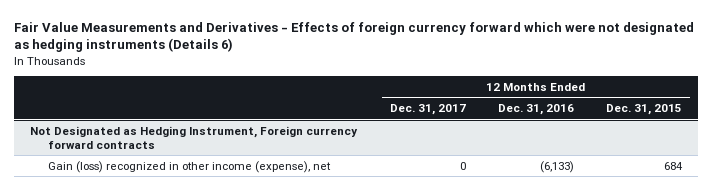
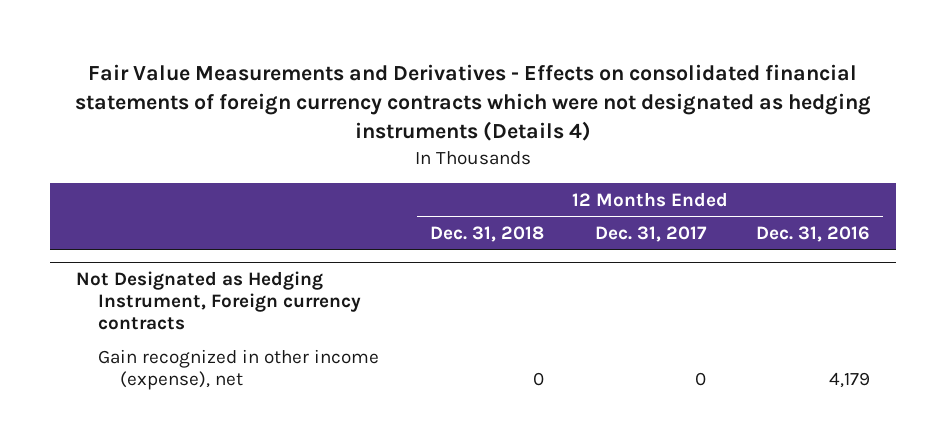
[14,21,695,53] Fair Value Measurements and Derivatives - Effects of foreign currency forward which were not designated as hedging instruments (Details 6) -> [75,63,872,142] Fair Value Measurements and Derivatives - Effects on consolidated financial statements of foreign currency contracts which were not designated as hedging instruments (Details 4)
[606,104,683,116] Dec. 31, 2015 -> none
none -> [429,226,544,243] Dec. 31, 2018
[30,125,359,149] Not Designated as Hedging Instrument, Foreign currency forward contracts -> [75,270,361,331] Not Designated as Hedging Instrument, Foreign currency contracts
[48,160,332,173] Gain (loss) recognized in other income (expense), net -> [97,348,379,390] Gain recognized in other income (expense), net
[539,160,574,173] (6,133) -> [829,371,871,388] 4,179

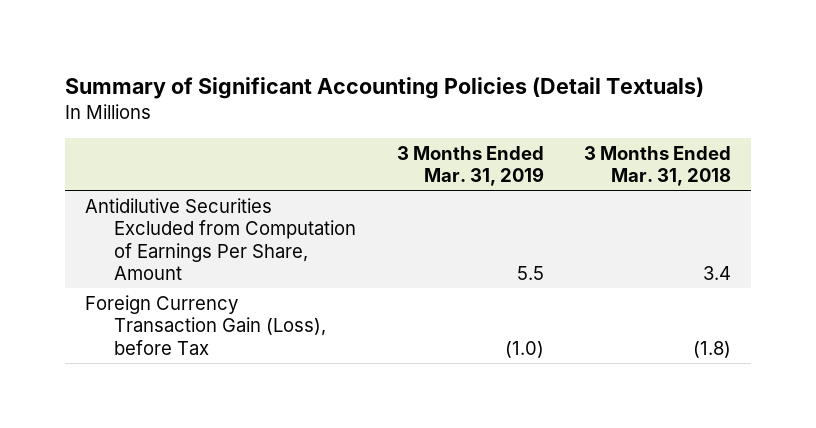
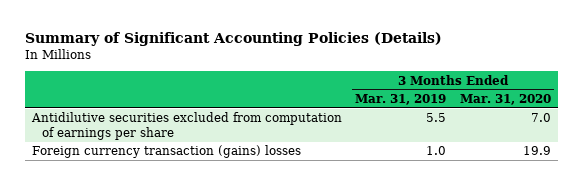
[65,77,705,100] Summary of Significant Accounting Policies (Detail Textuals) -> [25,32,443,47] Summary of Significant Accounting Policies (Details)
[583,145,731,187] 3 Months Ended Mar. 31, 2018 -> none
none -> [459,93,551,105] Mar. 31, 2020
[85,197,357,281] Antidilutive Securities Excluded from Computation of Earnings Per Share, Amount -> [30,112,342,140] Antidilutive securities excluded from computation of earnings per share
[85,294,327,355] Foreign Currency Transaction Gain (Loss), before Tax -> [31,145,301,159] Foreign currency transaction (gains) losses
[504,340,544,358] (1.0) -> [426,146,447,156] 1.0

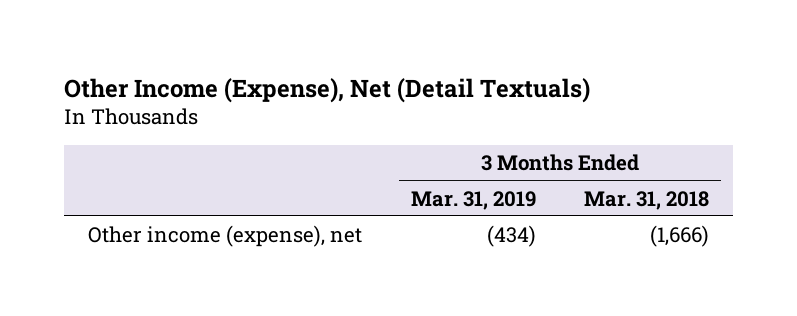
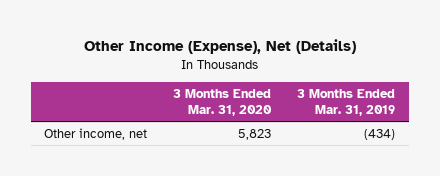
[64,77,591,103] Other Income (Expense), Net (Detail Textuals) -> [83,39,356,55] Other Income (Expense), Net (Details)
[583,190,709,210] Mar. 31, 2018 -> none
none -> [173,88,273,117] 3 Months Ended Mar. 31, 2020
[88,225,363,248] Other income (expense), net -> [44,127,148,140] Other income, net

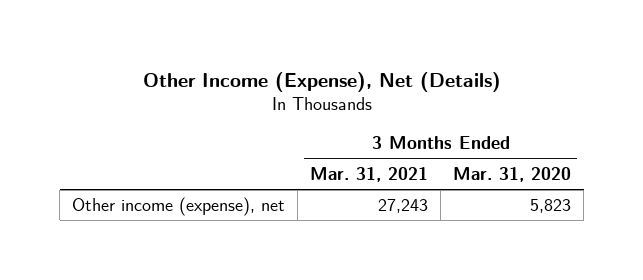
[297,88,396,117] 3 Months Ended Mar. 31, 2019 -> none
none -> [310,166,429,182] Mar. 31, 2021
[44,127,148,140] Other income, net -> [72,197,286,217] Other income (expense), net

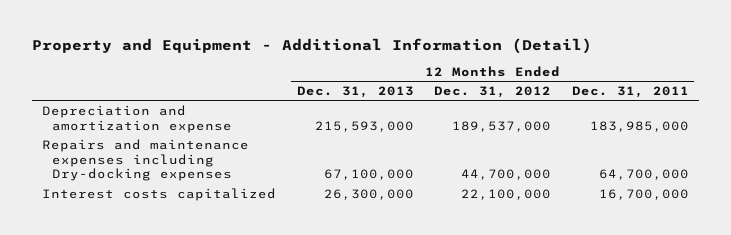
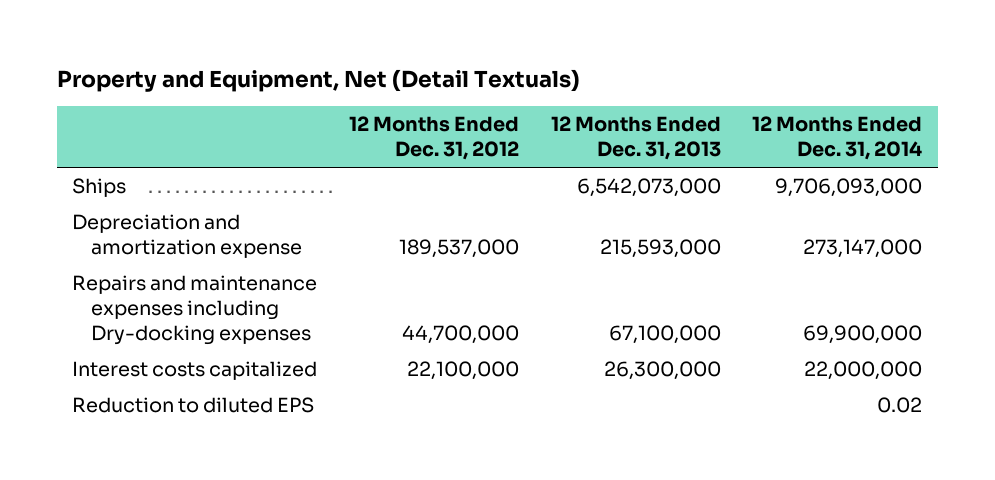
[31,38,592,55] Property and Equipment - Additional Information (Detail) -> [56,68,580,92] Property and Equipment, Net (Detail Textuals)
[571,86,689,99] Dec. 31, 2011 -> none
none -> [752,116,923,160] 12 Months Ended Dec. 31, 2014
none -> [72,178,127,198] Ships
none -> [72,397,315,414] Reduction to diluted EPS

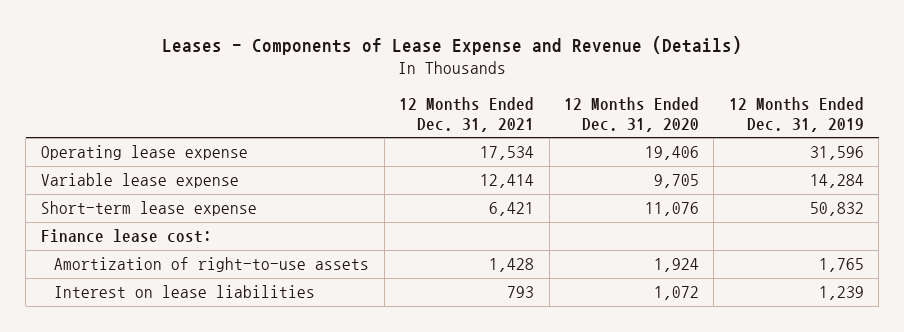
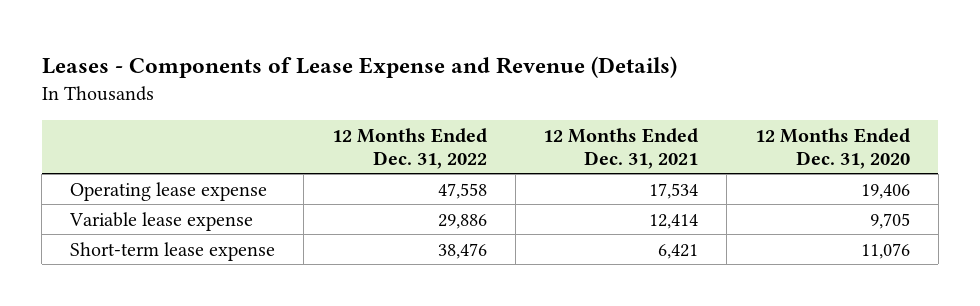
[728,96,864,132] 12 Months Ended Dec. 31, 2019 -> none
none -> [331,127,487,169] 12 Months Ended Dec. 31, 2022
[40,229,212,244] Finance lease cost: -> none
[54,257,370,273] Amortization of right-to-use assets -> none
[54,285,316,299] Interest on lease liabilities -> none

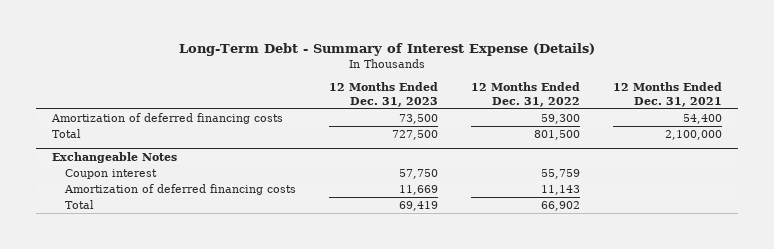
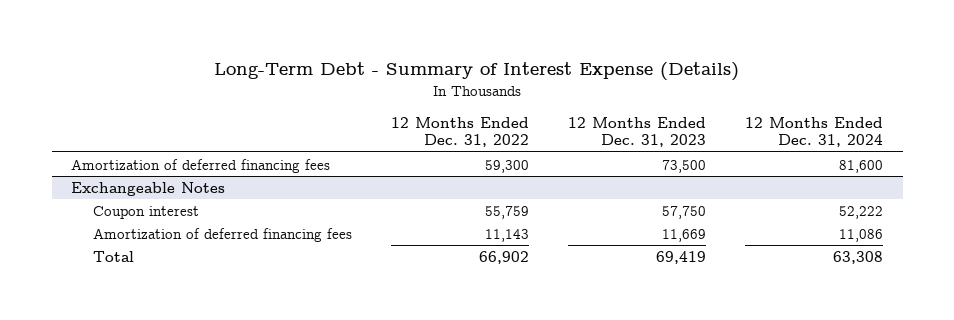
[612,82,722,107] 12 Months Ended Dec. 31, 2021 -> none
none -> [745,116,884,148] 12 Months Ended Dec. 31, 2024
[52,129,82,139] Total -> none
[51,113,284,125] Amortization of deferred financing costs -> [71,158,331,173] Amortization of deferred financing fees
[64,184,297,196] Amortization of deferred financing costs -> [92,227,352,242] Amortization of deferred financing fees

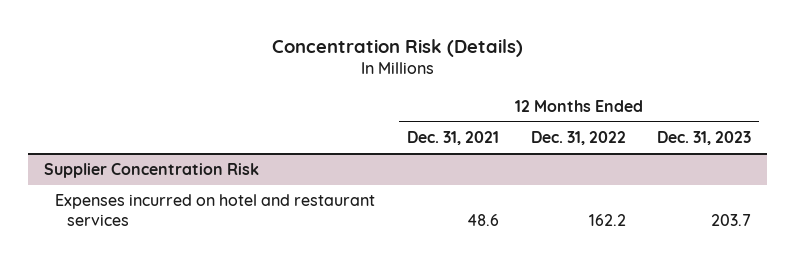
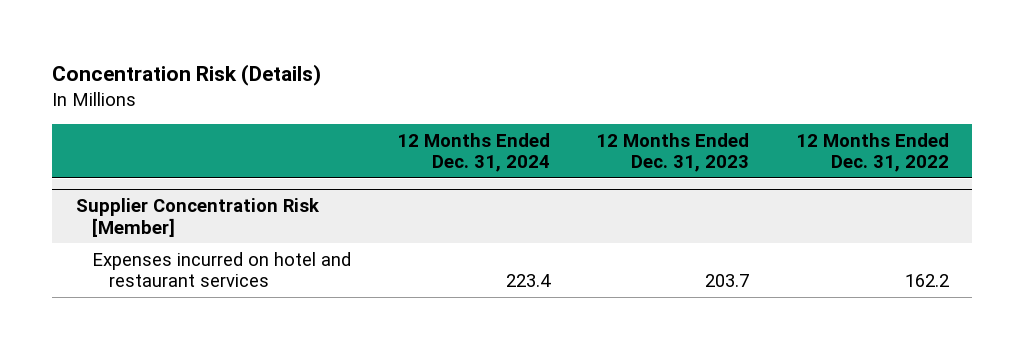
[407,131,500,146] Dec. 31, 2021 -> none
none -> [397,132,551,172] 12 Months Ended Dec. 31, 2024
[43,163,259,179] Supplier Concentration Risk -> [75,198,320,237] Supplier Concentration Risk [Member]

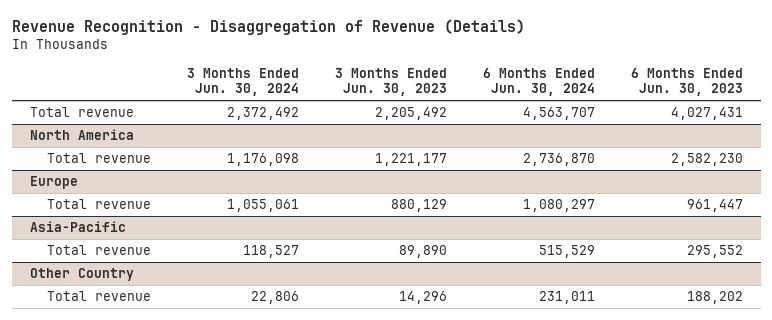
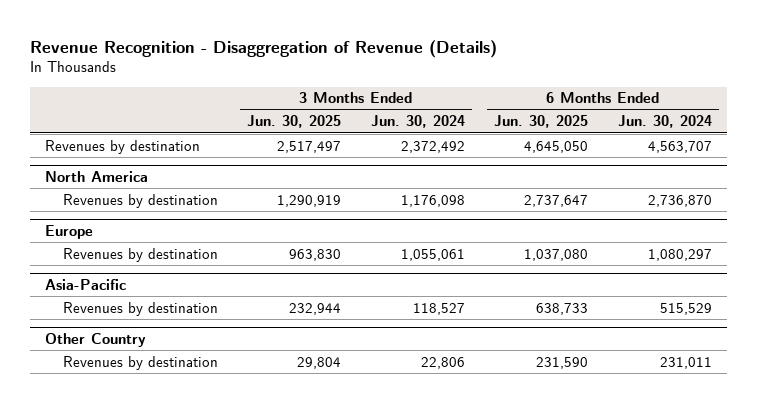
[335,68,448,97] 3 Months Ended Jun. 30, 2023 -> none
[630,68,743,97] 6 Months Ended Jun. 30, 2023 -> none
none -> [247,115,342,129] Jun. 30, 2025
none -> [494,115,589,129] Jun. 30, 2025
[29,107,134,118] Total revenue -> [44,139,200,154] Revenues by destination
[47,153,152,164] Total revenue -> [62,193,218,208] Revenues by destination
[47,199,152,210] Total revenue -> [62,247,218,262] Revenues by destination
[47,245,152,256] Total revenue -> [62,301,218,316] Revenues by destination
[47,291,152,302] Total revenue -> [62,355,218,370] Revenues by destination

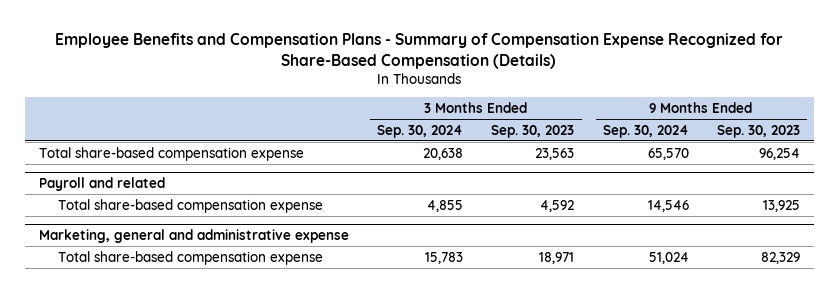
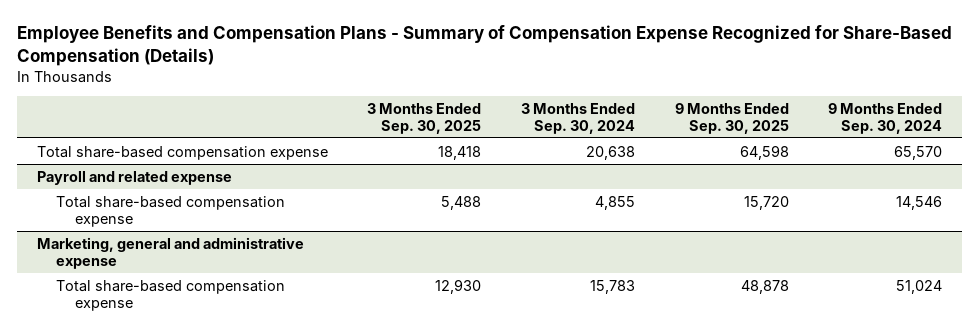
[491,124,575,138] Sep. 30, 2023 -> none
[717,124,801,138] Sep. 30, 2023 -> none
none -> [367,102,482,134] 3 Months Ended Sep. 30, 2025
none -> [674,102,789,134] 9 Months Ended Sep. 30, 2025
[38,176,165,191] Payroll and related -> [36,170,232,185] Payroll and related expense

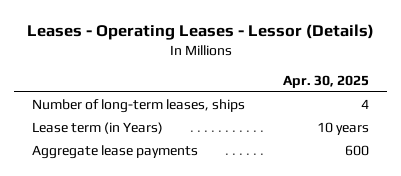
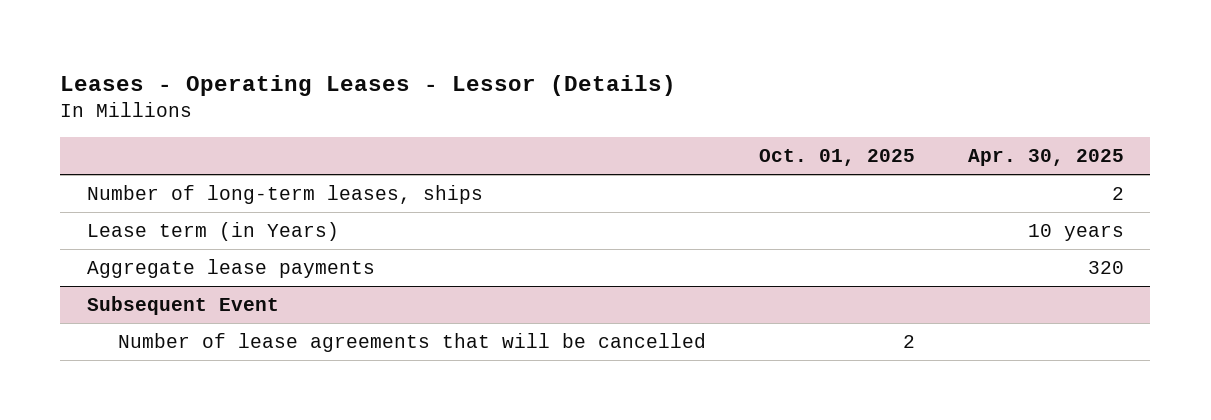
none -> [758,149,915,167] Oct. 01, 2025
[360,98,369,109] 4 -> [1111,187,1124,201] 2
[344,144,369,156] 600 -> [1087,261,1124,275] 320
none -> [86,296,279,316] Subsequent Event
none -> [118,333,707,353] Number of lease agreements that will be cancelled

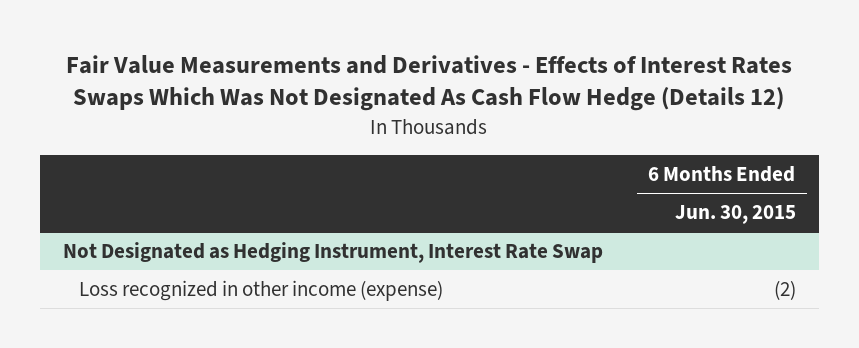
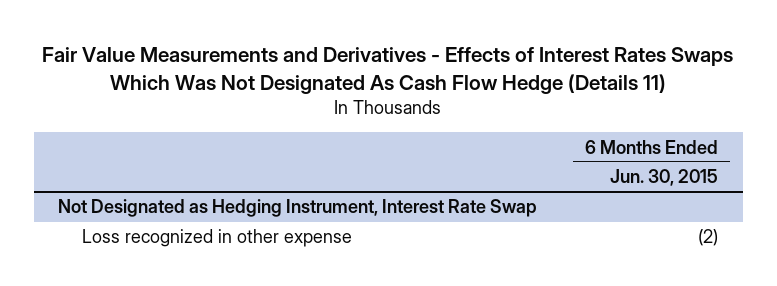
[66,54,793,112] Fair Value Measurements and Derivatives - Effects of Interest Rates Swaps Which Was Not Designated As Cash Flow Hedge (Details 12) -> [42,46,734,94] Fair Value Measurements and Derivatives - Effects of Interest Rates Swaps Which Was Not Designated As Cash Flow Hedge (Details 11)
[79,280,444,302] Loss recognized in other income (expense) -> [81,229,352,248] Loss recognized in other expense

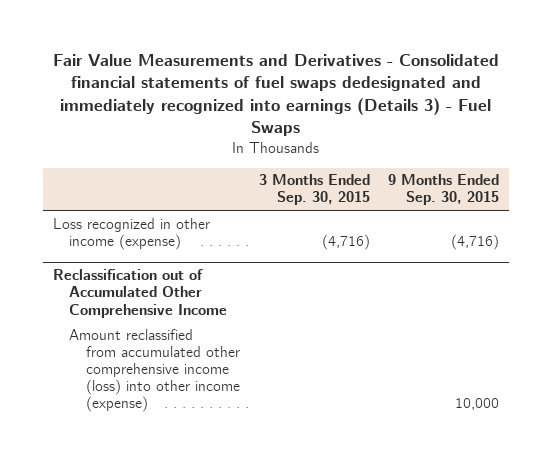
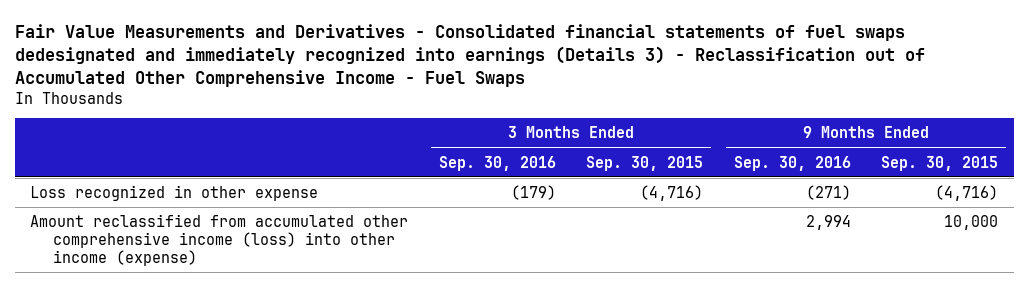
[53,53,500,137] Fair Value Measurements and Derivatives - Consolidated financial statements of fuel swaps dedesignated and immediately recognized into earnings (Details 3) - Fuel Swaps -> [14,23,925,87] Fair Value Measurements and Derivatives - Consolidated financial statements of fuel swaps dedesignated and immediately recognized into earnings (Details 3) - Reclassification out of Accumulated Other Comprehensive Income - Fuel Swaps
none -> [438,155,556,171] Sep. 30, 2016
none -> [733,155,851,171] Sep. 30, 2016
[52,269,228,318] Reclassification out of Accumulated Other Comprehensive Income -> none
[52,217,210,250] Loss recognized in other income (expense) -> [29,184,318,201] Loss recognized in other expense

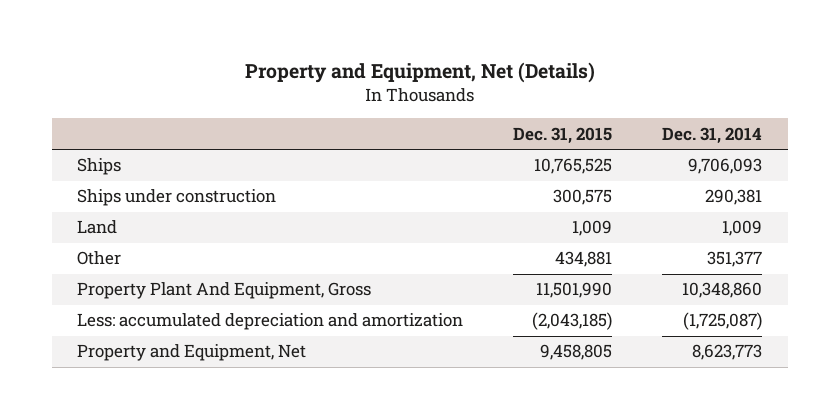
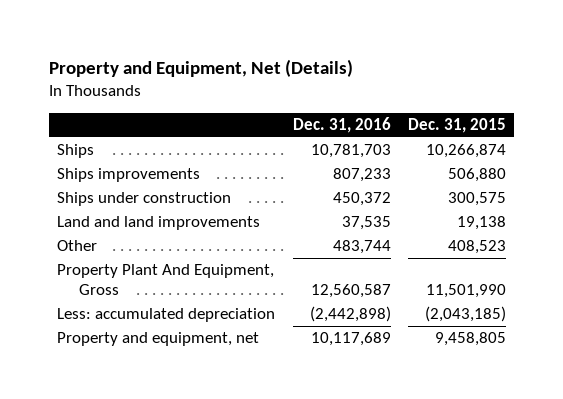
[662,126,763,144] Dec. 31, 2014 -> none
none -> [292,117,391,134] Dec. 31, 2016
[534,158,613,175] 10,765,525 -> [425,144,506,159] 10,266,874
none -> [57,168,201,183] Ships improvements
[76,220,117,235] Land -> [57,216,261,231] Land and land improvements
[572,220,613,237] 1,009 -> [456,216,506,231] 19,138
[555,251,613,268] 434,881 -> [447,240,506,255] 408,523
[76,313,463,331] Less: accumulated depreciation and amortization -> [57,308,276,323] Less: accumulated depreciation
[76,344,306,362] Property and Equipment, Net -> [57,332,260,347] Property and equipment, net

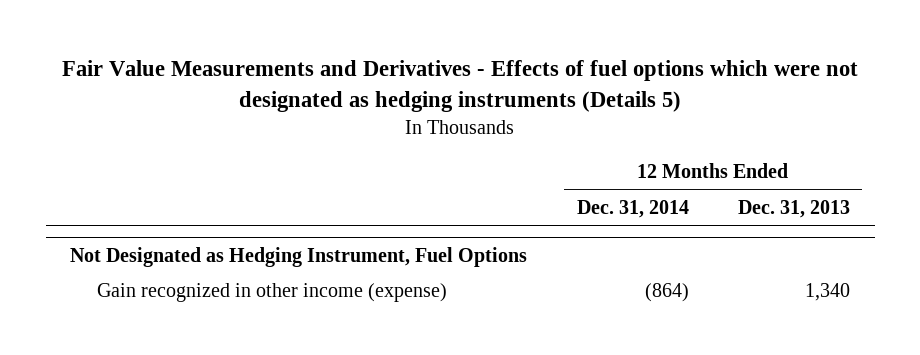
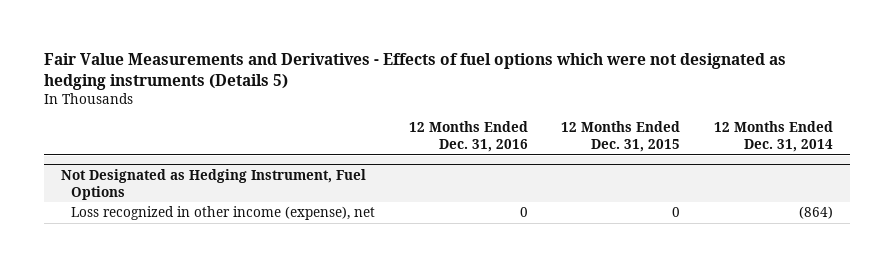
[737,199,850,218] Dec. 31, 2013 -> none
none -> [408,121,528,153] 12 Months Ended Dec. 31, 2016
none -> [561,121,681,153] 12 Months Ended Dec. 31, 2015
[96,283,447,303] Gain recognized in other income (expense) -> [71,206,376,221] Loss recognized in other income (expense), net

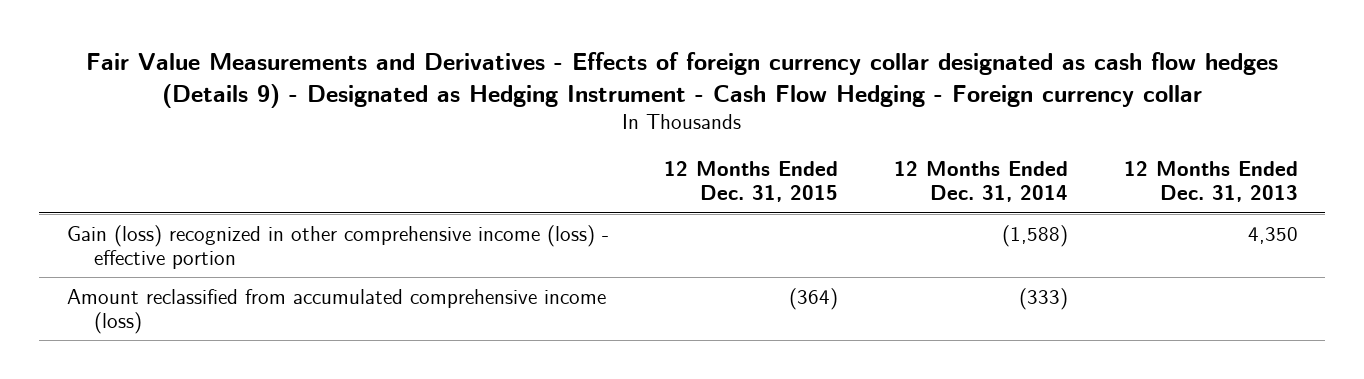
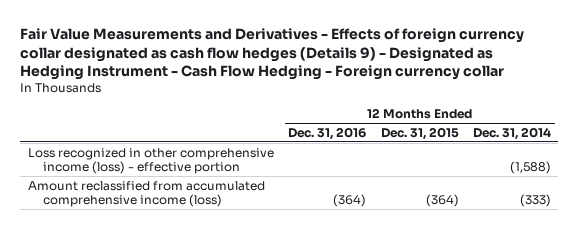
[1123,161,1298,203] 12 Months Ended Dec. 31, 2013 -> none
none -> [288,126,367,140] Dec. 31, 2016
[66,224,609,269] Gain (loss) recognized in other comprehensive income (loss) - effective portion -> [27,147,274,175] Loss recognized in other comprehensive income (loss) - effective portion

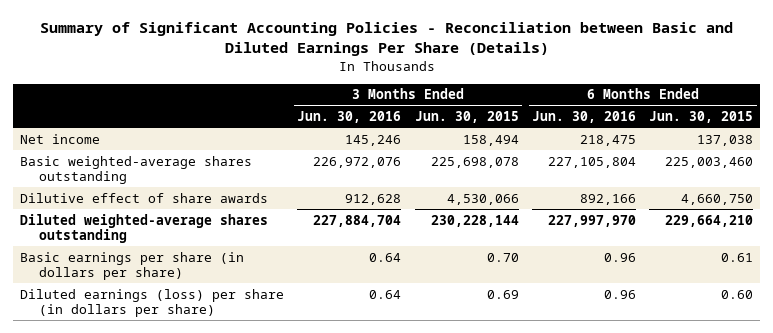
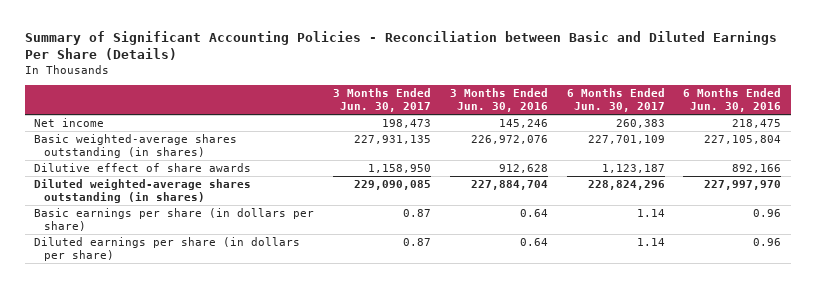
[414,111,519,124] Jun. 30, 2015 -> none
[649,111,754,124] Jun. 30, 2015 -> none
none -> [333,88,432,113] 3 Months Ended Jun. 30, 2017
none -> [566,88,665,113] 6 Months Ended Jun. 30, 2017
[20,155,253,184] Basic weighted-average shares outstanding -> [34,134,238,159] Basic weighted-average shares outstanding (in shares)
[20,213,269,243] Diluted weighted-average shares outstanding -> [34,179,252,204] Diluted weighted-average shares outstanding (in shares)
[20,288,285,317] Diluted earnings (loss) per share (in dollars per share) -> [34,237,301,262] Diluted earnings per share (in dollars per share)

